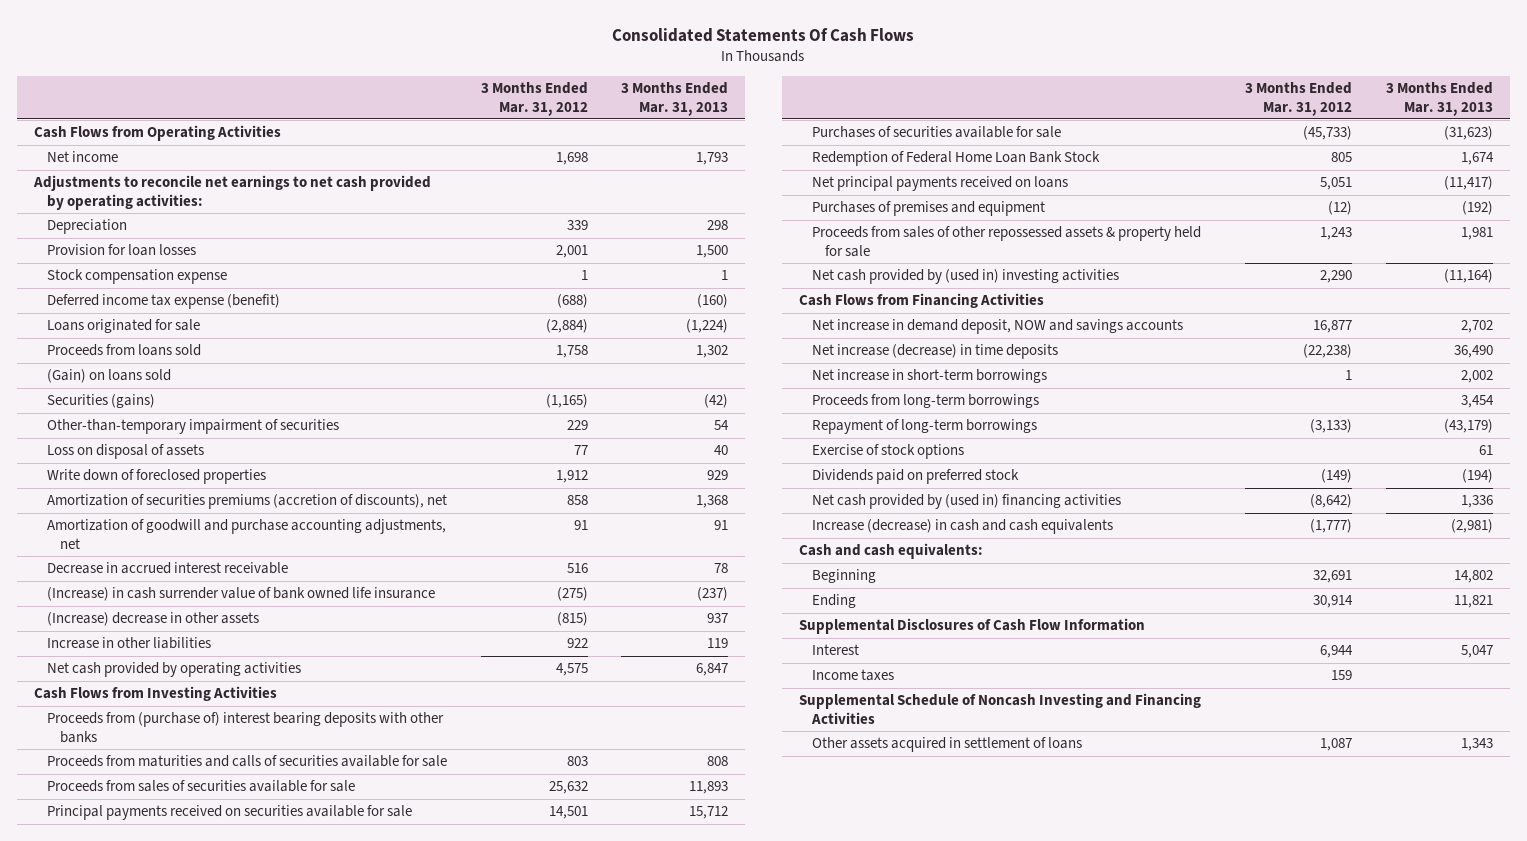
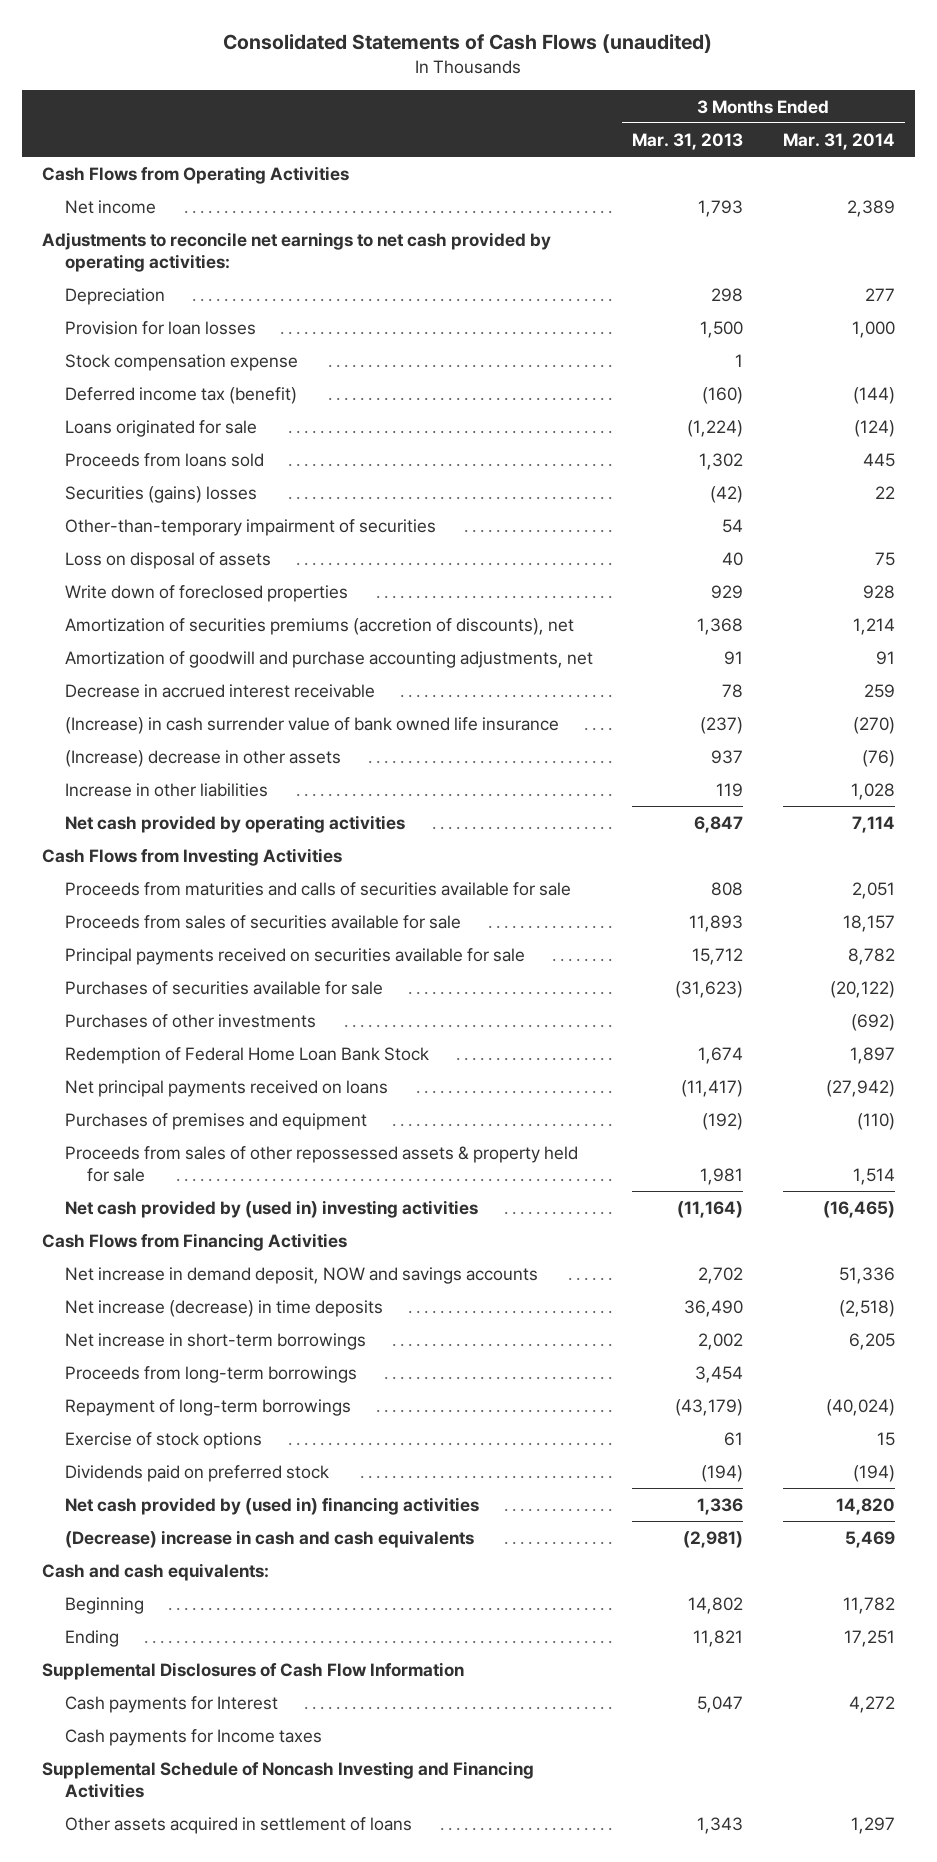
[612,27,915,42] Consolidated Statements Of Cash Flows -> [223,34,713,54] Consolidated Statements of Cash Flows (unaudited)
[480,82,588,116] 3 Months Ended Mar. 31, 2012 -> none
none -> [782,132,895,150] Mar. 31, 2014
[47,294,281,310] Deferred income tax expense (benefit) -> [64,386,297,404] Deferred income tax (benefit)
[47,369,172,384] (Gain) on loans sold -> none
[47,394,156,409] Securities (gains) -> [64,485,257,503] Securities (gains) losses
[47,712,445,743] Proceeds from (purchase of) interest bearing deposits with other banks -> none
none -> [64,1013,316,1028] Purchases of other investments
[811,519,1113,535] Increase (decrease) in cash and cash equivalents -> [64,1529,474,1548] (Decrease) increase in cash and cash equivalents
[811,644,859,656] Interest -> [64,1695,278,1713] Cash payments for Interest
[811,669,894,682] Income taxes -> [64,1728,322,1746] Cash payments for Income taxes

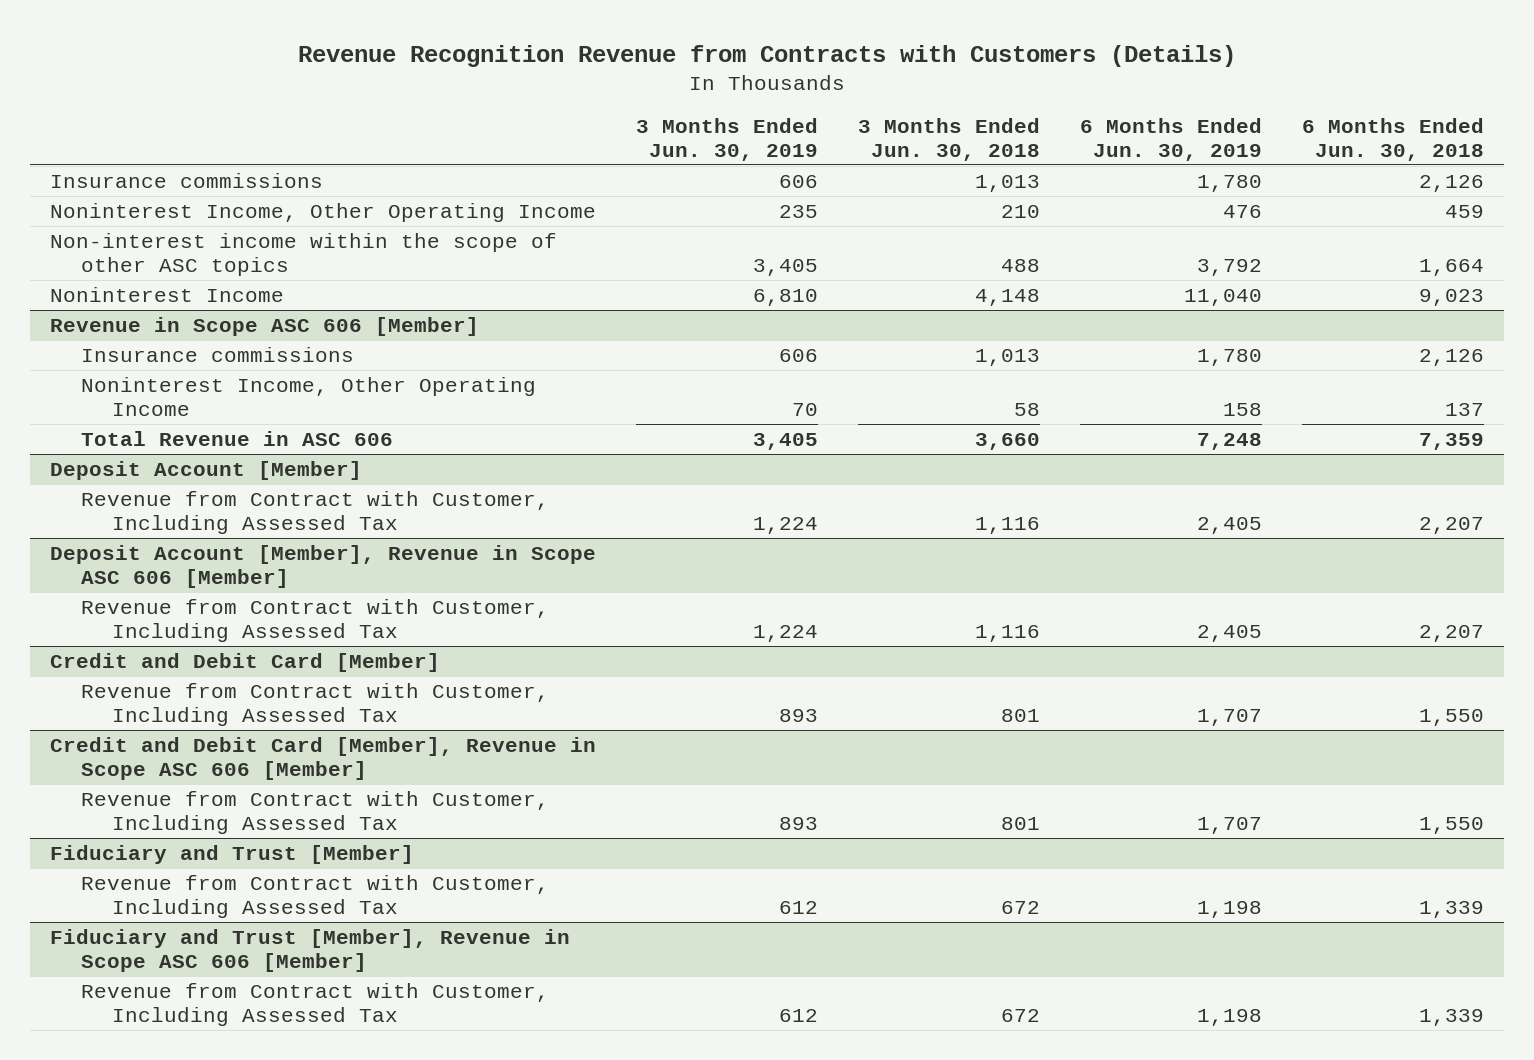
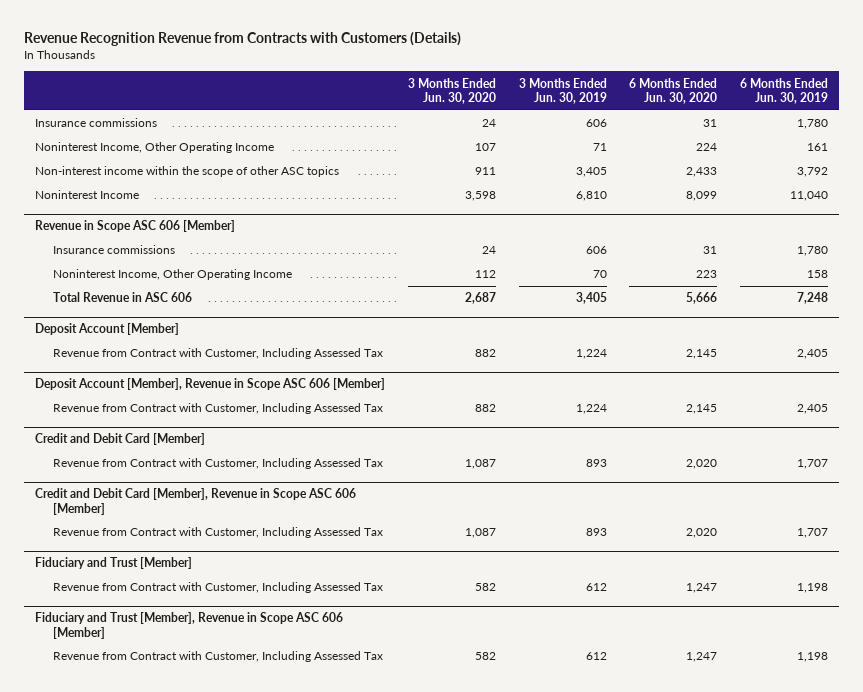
[857,117,1040,161] 3 Months Ended Jun. 30, 2018 -> none
[1301,117,1484,161] 6 Months Ended Jun. 30, 2018 -> none
none -> [407,77,496,105] 3 Months Ended Jun. 30, 2020
none -> [629,77,718,105] 6 Months Ended Jun. 30, 2020
[778,204,818,218] 235 -> [592,143,607,152] 71
[1222,204,1262,218] 476 -> [806,143,828,152] 161

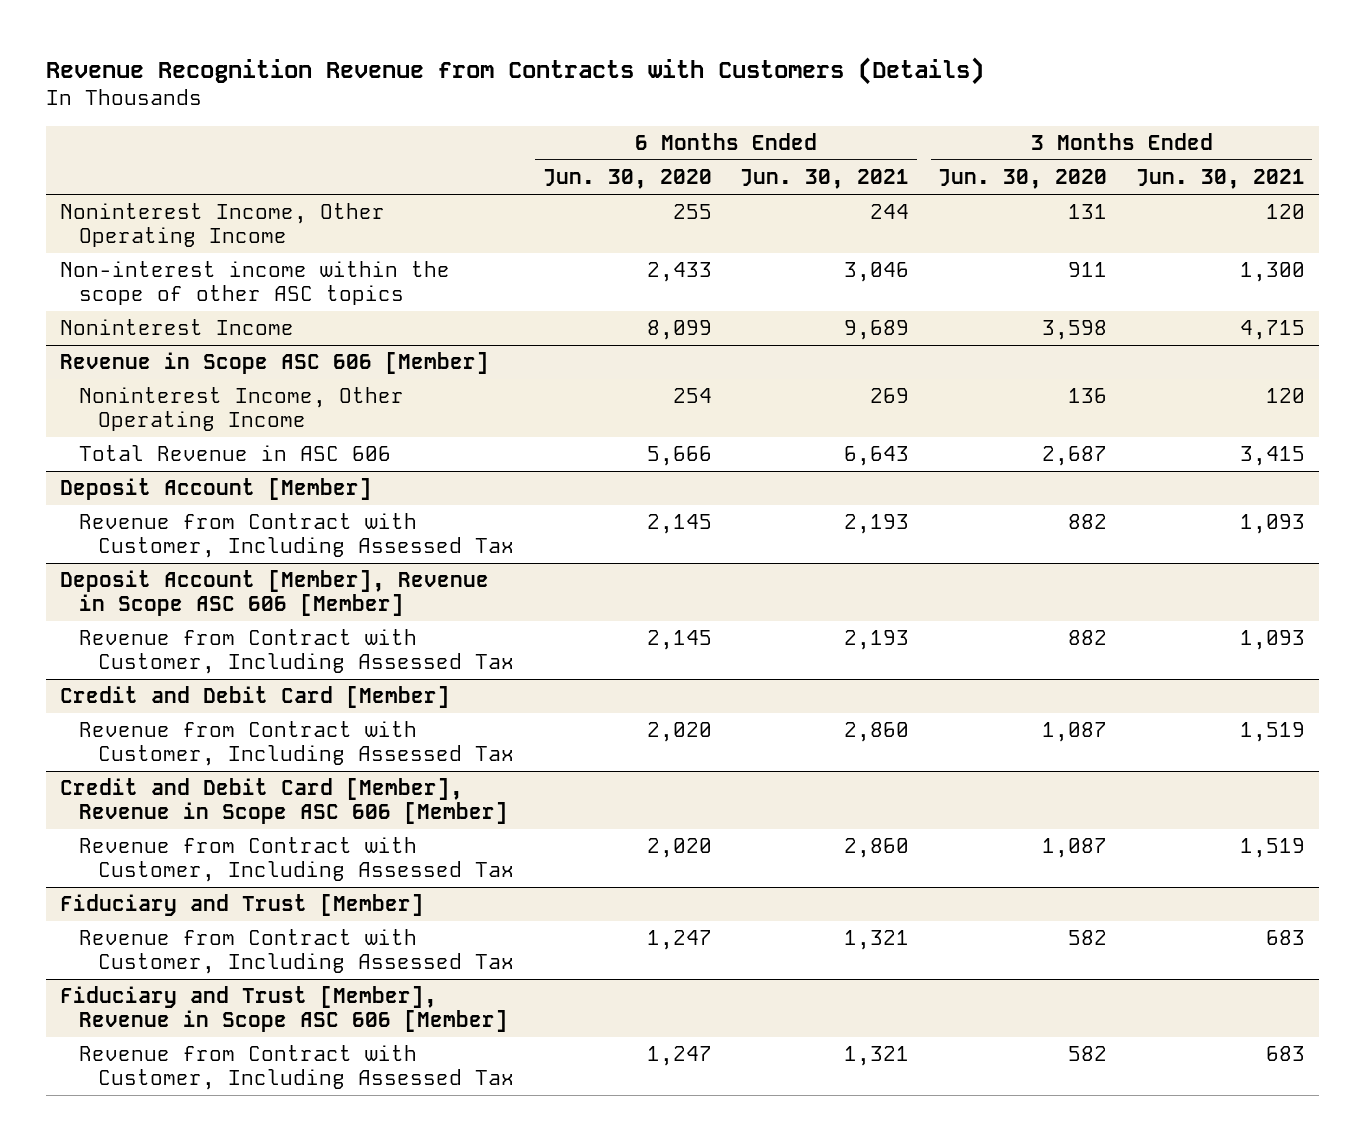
[518,77,607,105] 3 Months Ended Jun. 30, 2019 -> none
[739,77,828,105] 6 Months Ended Jun. 30, 2019 -> none
none -> [740,169,910,190] Jun. 30, 2021
none -> [1136,169,1306,190] Jun. 30, 2021
[35,118,158,128] Insurance commissions -> none
[474,143,496,152] 107 -> [1068,204,1108,220] 131
[696,143,718,152] 224 -> [672,204,712,220] 255
[52,245,175,255] Insurance commissions -> none
[474,270,496,279] 112 -> [1068,388,1108,404] 136
[696,270,718,279] 223 -> [672,388,712,404] 254

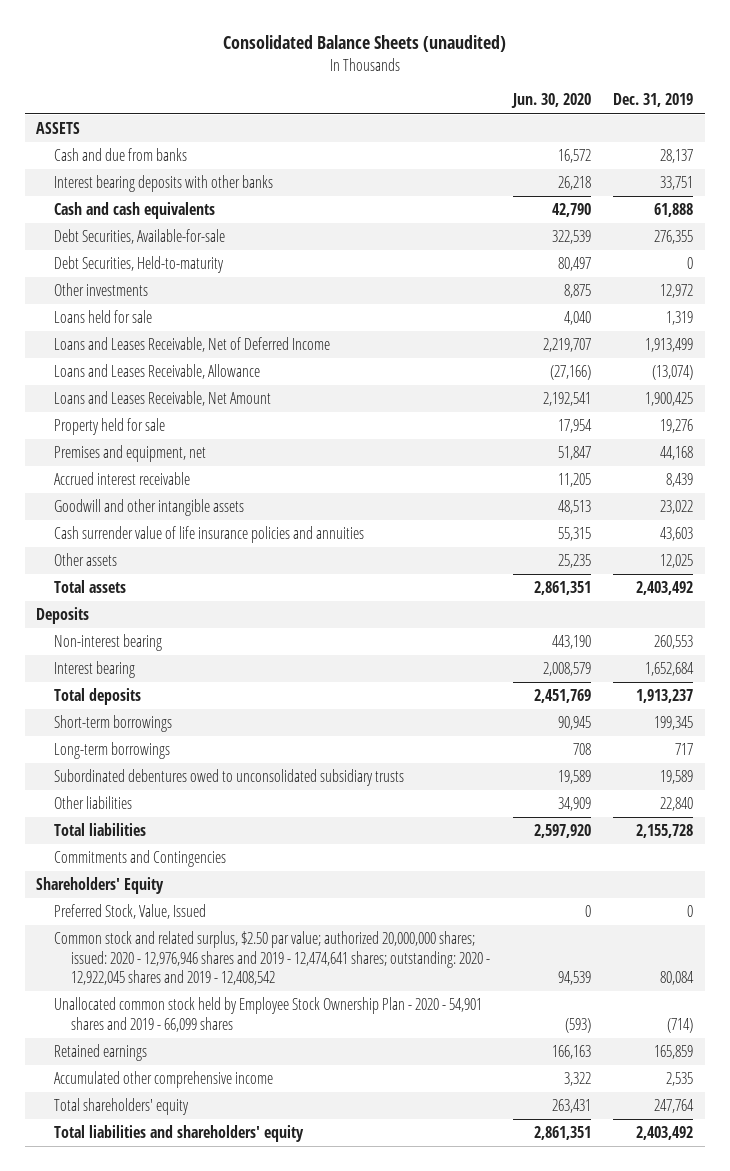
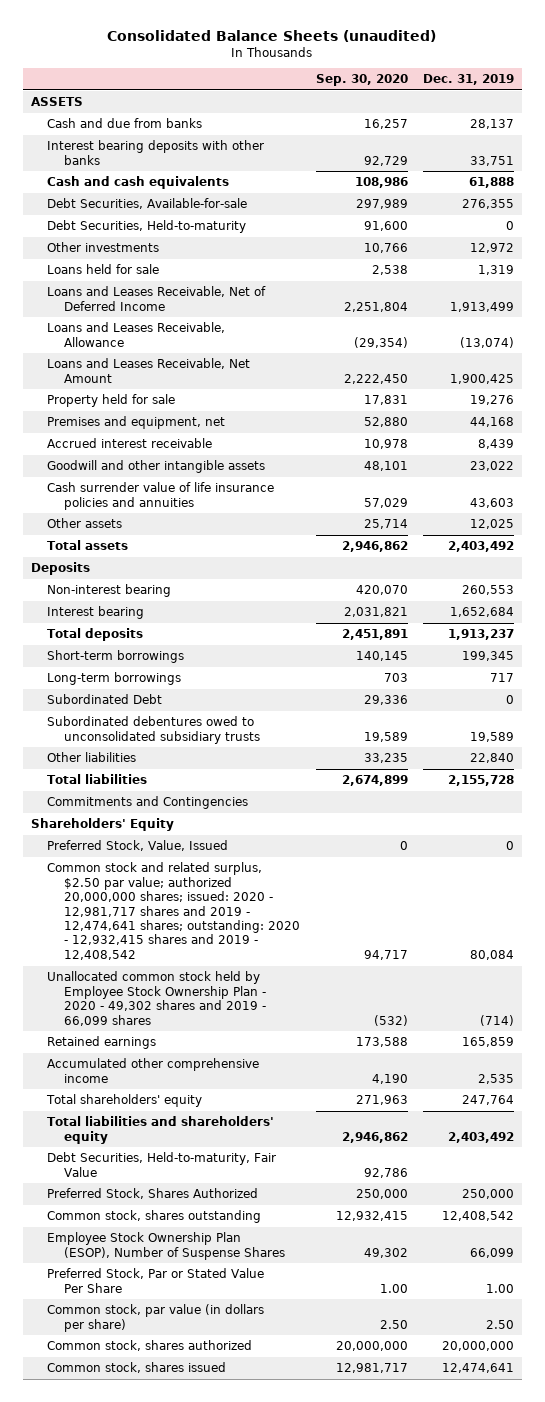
[510,93,591,109] Jun. 30, 2020 -> none
none -> [315,74,408,87] Sep. 30, 2020
none -> [47,694,163,705] Subordinated Debt
[53,931,491,986] Common stock and related surplus, $2.50 par value; authorized 20,000,000 shares; issued: 2020 - 12,976,946 shares and 2019 - 12,474,641 shares; outstanding: 2020 - 12,922,045 shares and 2019 - 12,408,542 -> [47,862,300,960] Common stock and related surplus, $2.50 par value; authorized 20,000,000 shares; issued: 2020 - 12,981,717 shares and 2019 - 12,474,641 shares; outstanding: 2020 - 12,932,415 shares and 2019 - 12,408,542
[53,997,482,1032] Unallocated common stock held by Employee Stock Ownership Plan - 2020 - 54,901 shares and 2019 - 66,099 shares -> [47,971,266,1026] Unallocated common stock held by Employee Stock Ownership Plan - 2020 - 49,302 shares and 2019 - 66,099 shares
none -> [47,1152,277,1177] Debt Securities, Held-to-maturity, Fair Value
none -> [47,1188,259,1200] Preferred Stock, Shares Authorized
none -> [47,1210,262,1224] Common stock, shares outstanding
none -> [47,1232,285,1260] Employee Stock Ownership Plan (ESOP), Number of Suspense Shares
none -> [47,1268,265,1293] Preferred Stock, Par or Stated Value Per Share
none -> [47,1304,265,1332] Common stock, par value (in dollars per share)
none -> [47,1340,253,1352] Common stock, shares authorized
none -> [47,1362,227,1374] Common stock, shares issued

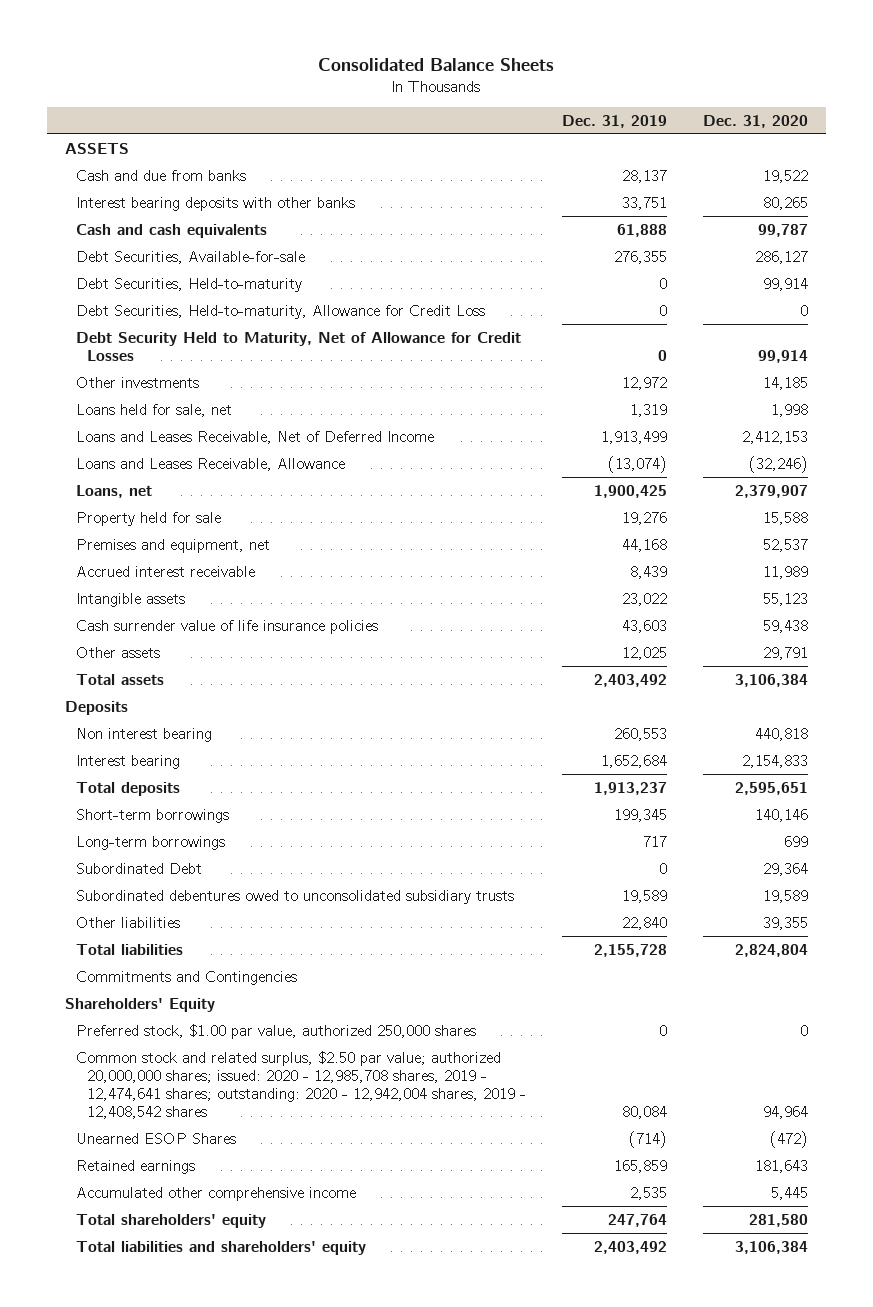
[107,29,437,42] Consolidated Balance Sheets (unaudited) -> [318,57,555,71] Consolidated Balance Sheets
[315,74,408,87] Sep. 30, 2020 -> none
none -> [702,114,808,128] Dec. 31, 2020
none -> [76,304,486,319] Debt Securities, Held-to-maturity, Allowance for Credit Loss
none -> [76,331,522,361] Debt Security Held to Maturity, Net of Allowance for Credit Losses
[47,264,160,275] Loans held for sale -> [76,403,233,417] Loans held for sale, net
[47,358,251,383] Loans and Leases Receivable, Net Amount -> [76,484,153,498] Loans, net
[47,460,266,474] Goodwill and other intangible assets -> [76,592,186,607] Intangible assets
[47,482,275,510] Cash surrender value of life insurance policies and annuities -> [76,619,379,634] Cash surrender value of life insurance policies
[47,584,172,598] Non-interest bearing -> [76,727,213,742] Non interest bearing
[47,840,229,852] Preferred Stock, Value, Issued -> [76,1023,477,1039] Preferred stock, $1.00 par value, authorized 250,000 shares
[47,862,300,960] Common stock and related surplus, $2.50 par value; authorized 20,000,000 shares; issued: 2020 - 12,981,717 shares and 2019 - 12,474,641 shares; outstanding: 2020 - 12,932,415 shares and 2019 - 12,408,542 -> [76,1050,527,1119] Common stock and related surplus, $2.50 par value; authorized 20,000,000 shares; issued: 2020 - 12,985,708 shares, 2019 - 12,474,641 shares; outstanding: 2020 - 12,942,004 shares, 2019 - 12,408,542 shares
[47,971,266,1026] Unallocated common stock held by Employee Stock Ownership Plan - 2020 - 49,302 shares and 2019 - 66,099 shares -> [76,1132,237,1144] Unearned ESOP Shares
[47,1152,277,1177] Debt Securities, Held-to-maturity, Fair Value -> none
[47,1188,259,1200] Preferred Stock, Shares Authorized -> none
[47,1210,262,1224] Common stock, shares outstanding -> none
[47,1232,285,1260] Employee Stock Ownership Plan (ESOP), Number of Suspense Shares -> none
[47,1268,265,1293] Preferred Stock, Par or Stated Value Per Share -> none
[47,1304,265,1332] Common stock, par value (in dollars per share) -> none
[47,1340,253,1352] Common stock, shares authorized -> none
[47,1362,227,1374] Common stock, shares issued -> none

